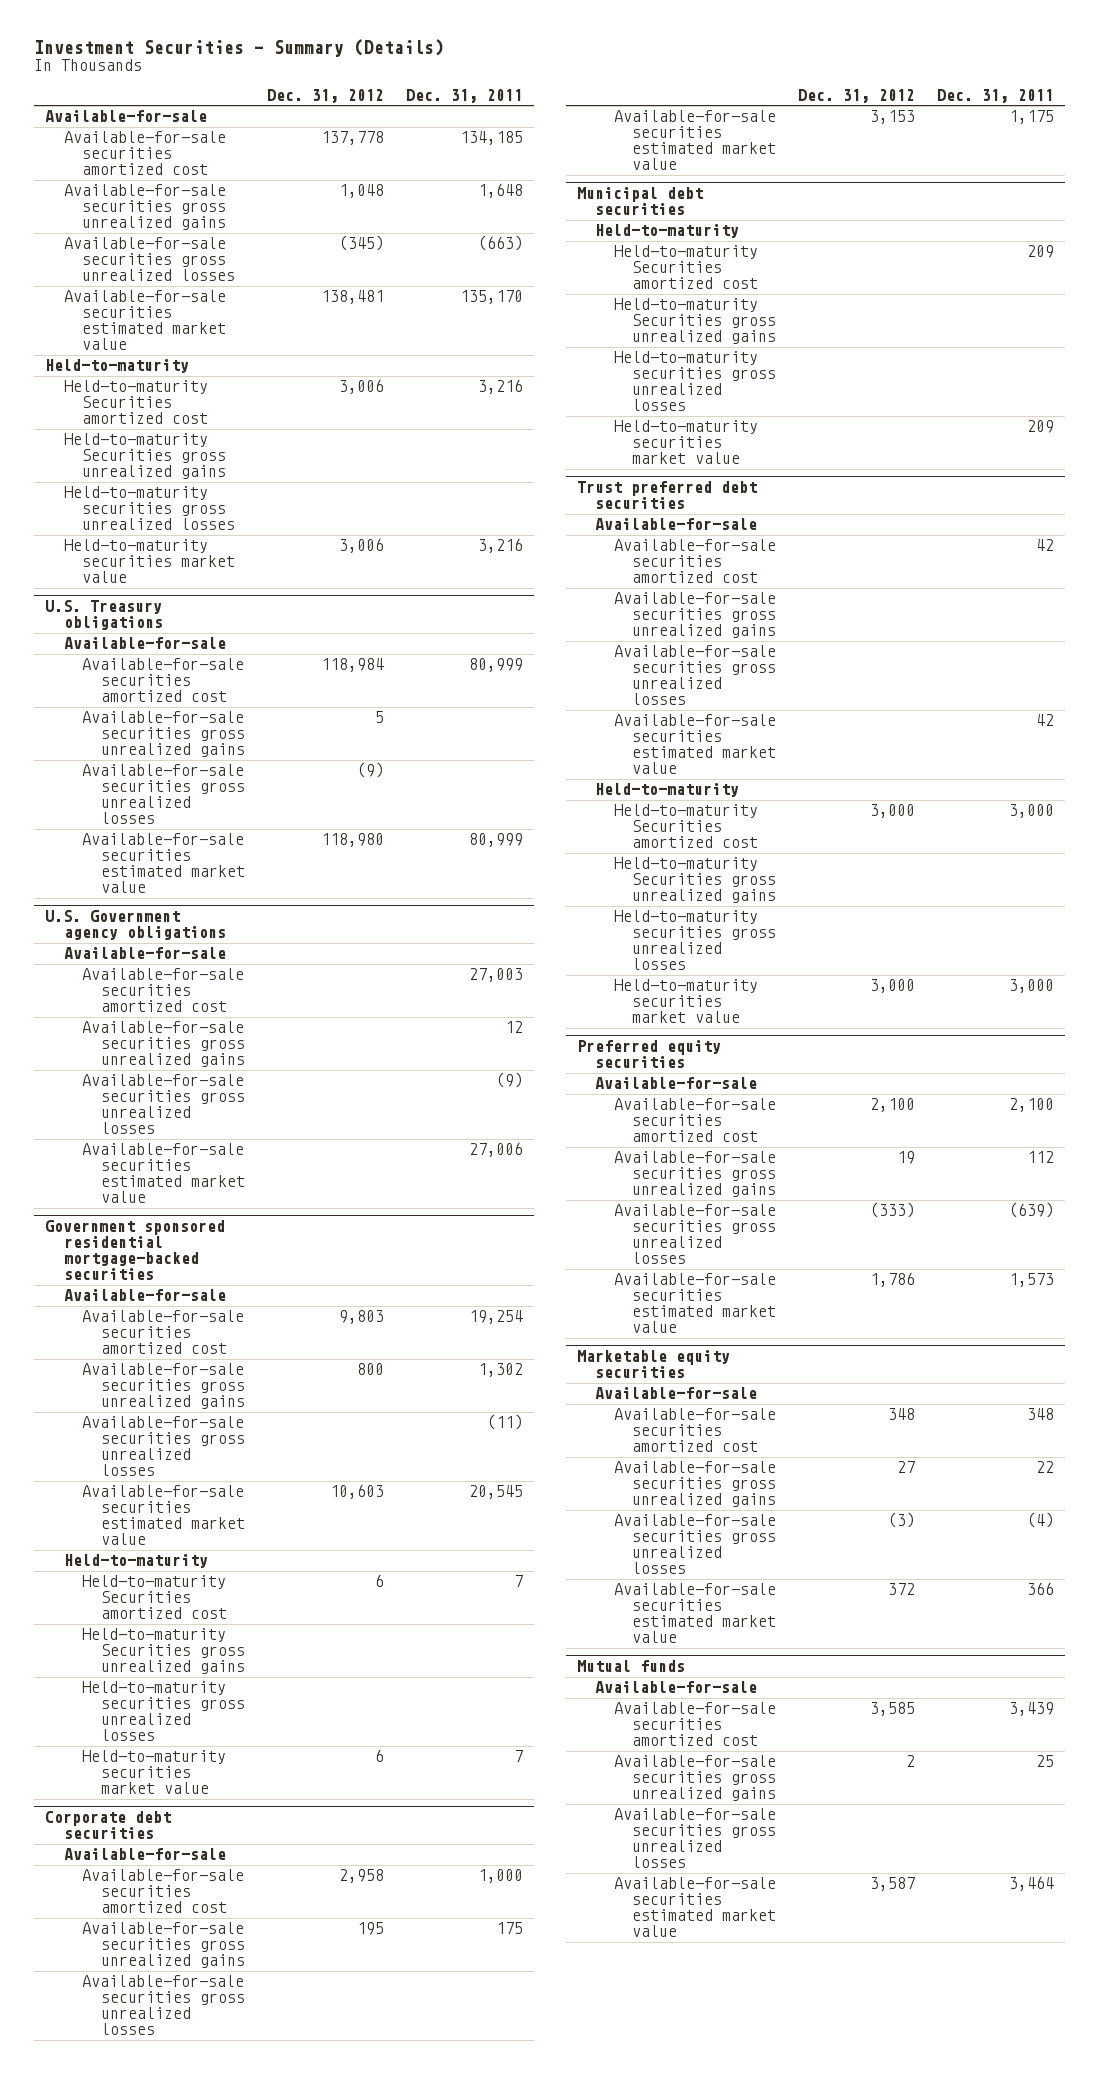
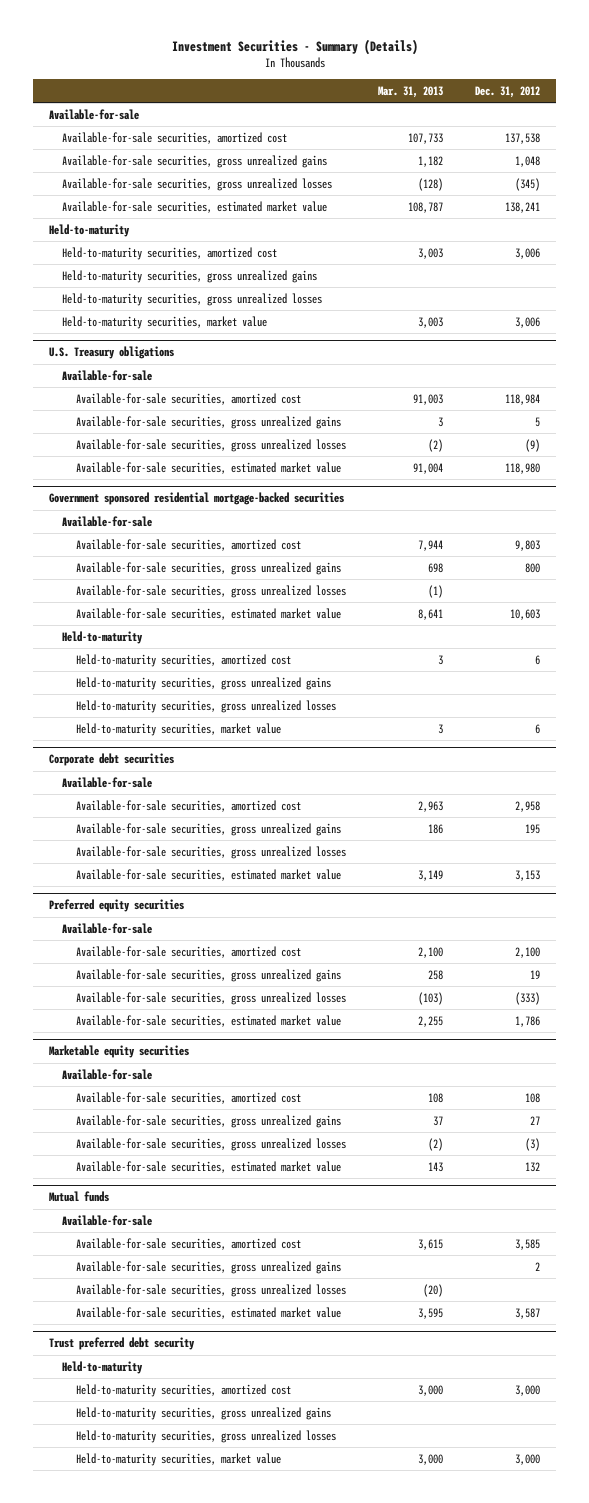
[405,88,523,103] Dec. 31, 2011 -> none
none -> [378,85,444,98] Mar. 31, 2013
[63,131,226,176] Available-for-sale securities amortized cost -> [62,131,288,144] Available-for-sale securities, amortized cost
[320,131,384,146] 137,778 -> [505,132,541,144] 137,538
[63,184,227,231] Available-for-sale securities gross unrealized gains -> [62,154,328,168] Available-for-sale securities, gross unrealized gains
[63,237,236,282] Available-for-sale securities gross unrealized losses -> [62,177,333,191] Available-for-sale securities, gross unrealized losses
[63,290,227,351] Available-for-sale securities estimated market value -> [62,200,328,213] Available-for-sale securities, estimated market value
[320,290,384,305] 138,481 -> [505,201,541,213] 138,241
[63,380,209,425] Held-to-maturity Securities amortized cost -> [62,246,278,260] Held-to-maturity securities, amortized cost
[63,433,227,480] Held-to-maturity Securities gross unrealized gains -> [62,269,318,283] Held-to-maturity securities, gross unrealized gains
[63,486,236,531] Held-to-maturity securities gross unrealized losses -> [62,292,323,306] Held-to-maturity securities, gross unrealized losses
[63,539,236,584] Held-to-maturity securities market value -> [62,315,268,329] Held-to-maturity securities, market value
[45,910,226,941] U.S. Government agency obligations -> none
[63,947,226,960] Available-for-sale -> none
[82,968,245,1013] Available-for-sale securities amortized cost -> none
[82,1021,245,1068] Available-for-sale securities gross unrealized gains -> none
[82,1074,245,1135] Available-for-sale securities gross unrealized losses -> none
[82,1143,245,1204] Available-for-sale securities estimated market value -> none
[82,658,245,703] Available-for-sale securities amortized cost -> [75,392,301,405] Available-for-sale securities, amortized cost
[82,711,245,758] Available-for-sale securities gross unrealized gains -> [75,415,341,429] Available-for-sale securities, gross unrealized gains
[82,764,245,825] Available-for-sale securities gross unrealized losses -> [75,438,346,452] Available-for-sale securities, gross unrealized losses
[82,833,245,894] Available-for-sale securities estimated market value -> [75,461,341,474] Available-for-sale securities, estimated market value
[82,1310,245,1355] Available-for-sale securities amortized cost -> [75,538,301,551] Available-for-sale securities, amortized cost
[82,1363,245,1410] Available-for-sale securities gross unrealized gains -> [75,561,341,575] Available-for-sale securities, gross unrealized gains
[82,1416,245,1477] Available-for-sale securities gross unrealized losses -> [75,584,346,598] Available-for-sale securities, gross unrealized losses
[82,1485,245,1546] Available-for-sale securities estimated market value -> [75,607,341,620] Available-for-sale securities, estimated market value
[82,1575,227,1620] Held-to-maturity Securities amortized cost -> [75,653,291,667] Held-to-maturity securities, amortized cost
[82,1628,245,1675] Held-to-maturity Securities gross unrealized gains -> [75,676,331,690] Held-to-maturity securities, gross unrealized gains
[82,1681,245,1742] Held-to-maturity securities gross unrealized losses -> [75,699,336,713] Held-to-maturity securities, gross unrealized losses
[82,1750,227,1795] Held-to-maturity securities market value -> [75,722,281,736] Held-to-maturity securities, market value
[576,187,703,216] Municipal debt securities -> none
[595,224,740,239] Held-to-maturity -> none
[613,245,758,290] Held-to-maturity Securities amortized cost -> none
[613,298,776,345] Held-to-maturity Securities gross unrealized gains -> none
[613,351,776,412] Held-to-maturity securities gross unrealized losses -> none
[613,420,758,465] Held-to-maturity securities market value -> none
[576,481,757,510] Trust preferred debt securities -> none
[595,518,758,531] Available-for-sale -> none
[613,539,776,584] Available-for-sale securities amortized cost -> none
[613,592,776,639] Available-for-sale securities gross unrealized gains -> none
[613,645,776,706] Available-for-sale securities gross unrealized losses -> none
[613,714,776,775] Available-for-sale securities estimated market value -> none
[595,783,740,798] Held-to-maturity -> none
[613,804,758,849] Held-to-maturity Securities amortized cost -> none
[613,857,776,904] Held-to-maturity Securities gross unrealized gains -> none
[613,910,776,971] Held-to-maturity securities gross unrealized losses -> none
[613,979,758,1024] Held-to-maturity securities market value -> none
[82,1869,245,1914] Available-for-sale securities amortized cost -> [75,799,301,812] Available-for-sale securities, amortized cost
[82,1922,245,1969] Available-for-sale securities gross unrealized gains -> [75,822,341,836] Available-for-sale securities, gross unrealized gains
[82,1975,245,2036] Available-for-sale securities gross unrealized losses -> [75,845,346,859] Available-for-sale securities, gross unrealized losses
[613,110,776,171] Available-for-sale securities estimated market value -> [75,868,341,881] Available-for-sale securities, estimated market value
[613,1098,776,1143] Available-for-sale securities amortized cost -> [75,945,301,958] Available-for-sale securities, amortized cost
[613,1151,776,1198] Available-for-sale securities gross unrealized gains -> [75,968,341,982] Available-for-sale securities, gross unrealized gains
[613,1204,776,1265] Available-for-sale securities gross unrealized losses -> [75,991,346,1005] Available-for-sale securities, gross unrealized losses
[613,1273,776,1334] Available-for-sale securities estimated market value -> [75,1014,341,1027] Available-for-sale securities, estimated market value
[613,1408,776,1453] Available-for-sale securities amortized cost -> [75,1091,301,1104] Available-for-sale securities, amortized cost
[888,1408,916,1421] 348 -> [525,1092,541,1103] 108
[613,1461,776,1508] Available-for-sale securities gross unrealized gains -> [75,1114,341,1128] Available-for-sale securities, gross unrealized gains
[613,1514,776,1575] Available-for-sale securities gross unrealized losses -> [75,1137,346,1151] Available-for-sale securities, gross unrealized losses
[613,1583,776,1644] Available-for-sale securities estimated market value -> [75,1160,341,1173] Available-for-sale securities, estimated market value
[888,1583,916,1596] 372 -> [525,1161,541,1172] 132
[613,1702,776,1747] Available-for-sale securities amortized cost -> [75,1237,301,1250] Available-for-sale securities, amortized cost
[613,1755,776,1802] Available-for-sale securities gross unrealized gains -> [75,1260,341,1274] Available-for-sale securities, gross unrealized gains
[613,1808,776,1869] Available-for-sale securities gross unrealized losses -> [75,1283,346,1297] Available-for-sale securities, gross unrealized losses
[613,1877,776,1938] Available-for-sale securities estimated market value -> [75,1306,341,1319] Available-for-sale securities, estimated market value
none -> [48,1337,195,1351] Trust preferred debt security
none -> [62,1360,144,1374] Held-to-maturity
none -> [75,1383,291,1397] Held-to-maturity securities, amortized cost
none -> [75,1406,331,1420] Held-to-maturity securities, gross unrealized gains
none -> [75,1429,336,1443] Held-to-maturity securities, gross unrealized losses
none -> [75,1452,281,1466] Held-to-maturity securities, market value

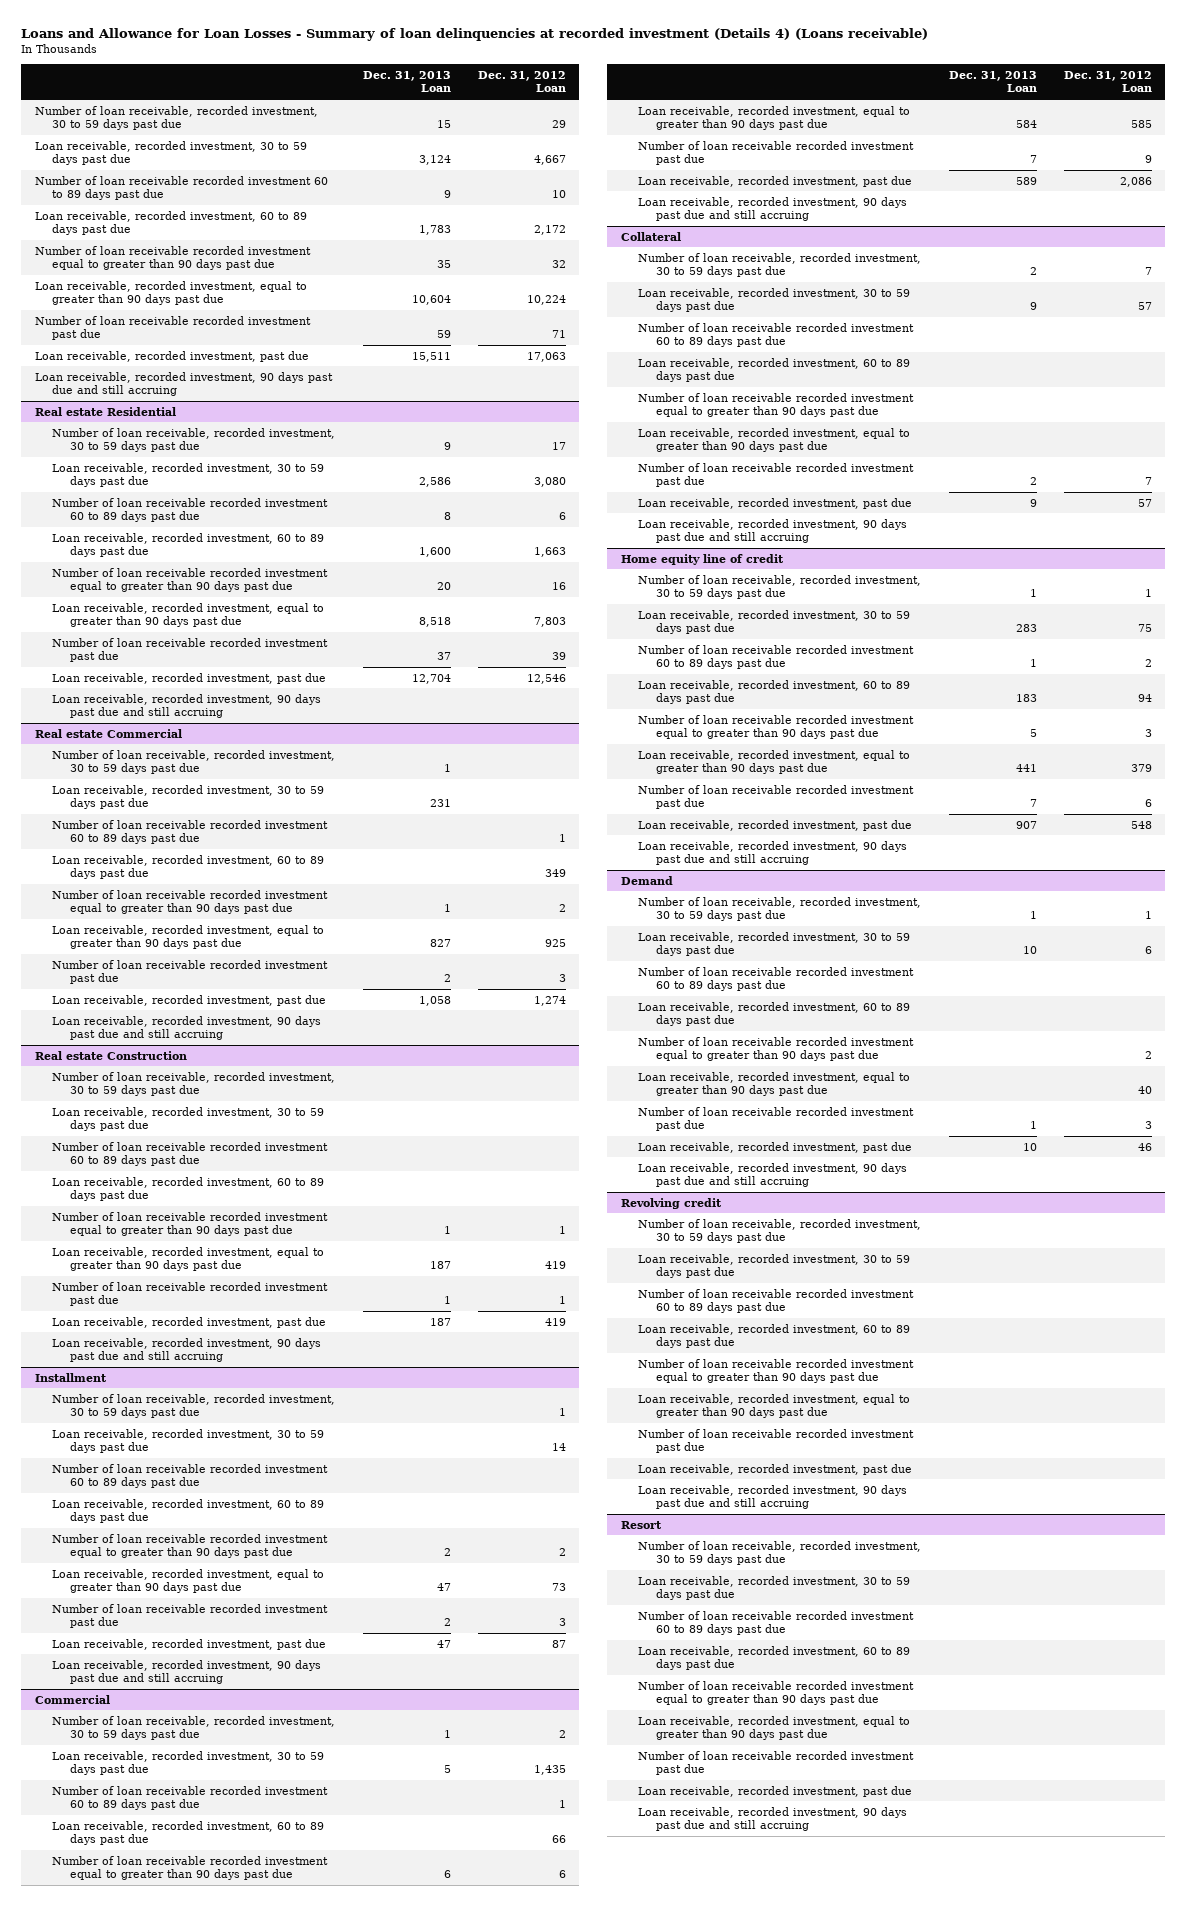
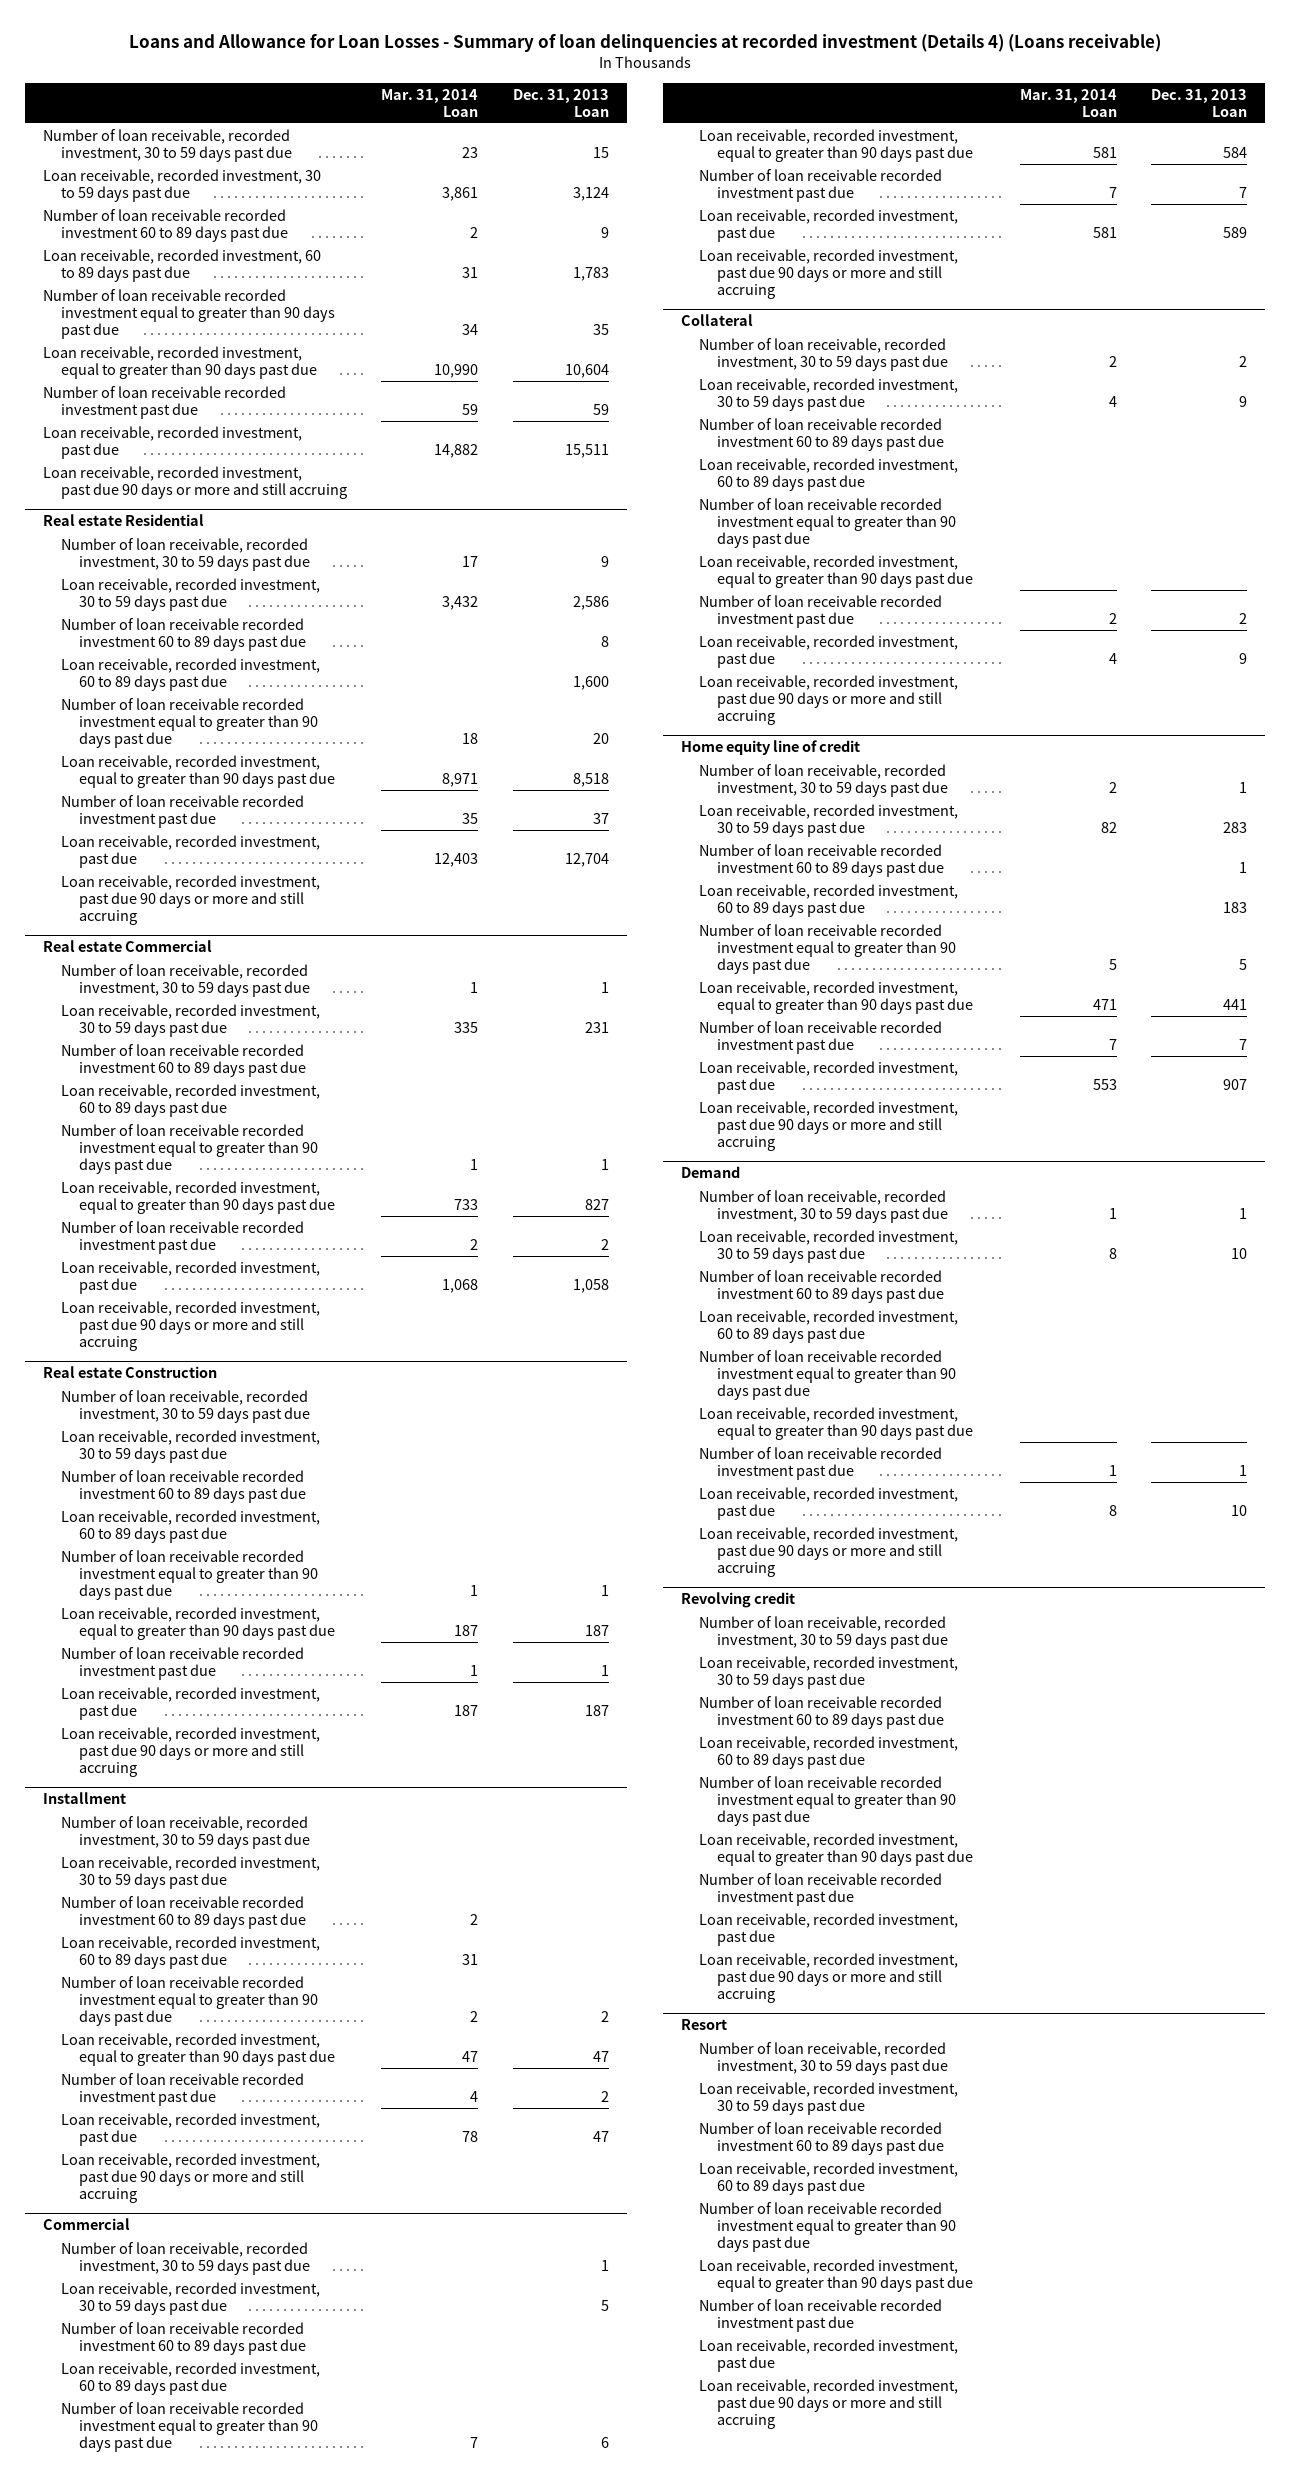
[477,70,566,93] Dec. 31, 2012 Loan -> none
none -> [381,88,479,117] Mar. 31, 2014 Loan
[34,371,333,397] Loan receivable, recorded investment, 90 days past due and still accruing -> [42,465,347,499] Loan receivable, recorded investment, past due 90 days or more and still accruing
[52,693,322,719] Loan receivable, recorded investment, 90 days past due and still accruing -> [60,874,320,925] Loan receivable, recorded investment, past due 90 days or more and still accruing
[52,1015,322,1041] Loan receivable, recorded investment, 90 days past due and still accruing -> [60,1300,320,1351] Loan receivable, recorded investment, past due 90 days or more and still accruing
[52,1337,322,1363] Loan receivable, recorded investment, 90 days past due and still accruing -> [60,1726,320,1777] Loan receivable, recorded investment, past due 90 days or more and still accruing
[52,1659,322,1685] Loan receivable, recorded investment, 90 days past due and still accruing -> [60,2152,320,2203] Loan receivable, recorded investment, past due 90 days or more and still accruing
[638,196,908,222] Loan receivable, recorded investment, 90 days past due and still accruing -> [698,248,958,299] Loan receivable, recorded investment, past due 90 days or more and still accruing
[638,518,908,544] Loan receivable, recorded investment, 90 days past due and still accruing -> [698,674,958,725] Loan receivable, recorded investment, past due 90 days or more and still accruing
[638,840,908,866] Loan receivable, recorded investment, 90 days past due and still accruing -> [698,1100,958,1151] Loan receivable, recorded investment, past due 90 days or more and still accruing
[638,1162,908,1188] Loan receivable, recorded investment, 90 days past due and still accruing -> [698,1526,958,1577] Loan receivable, recorded investment, past due 90 days or more and still accruing
[638,1484,908,1510] Loan receivable, recorded investment, 90 days past due and still accruing -> [698,1952,958,2003] Loan receivable, recorded investment, past due 90 days or more and still accruing
[638,1806,908,1832] Loan receivable, recorded investment, 90 days past due and still accruing -> [698,2378,958,2429] Loan receivable, recorded investment, past due 90 days or more and still accruing

